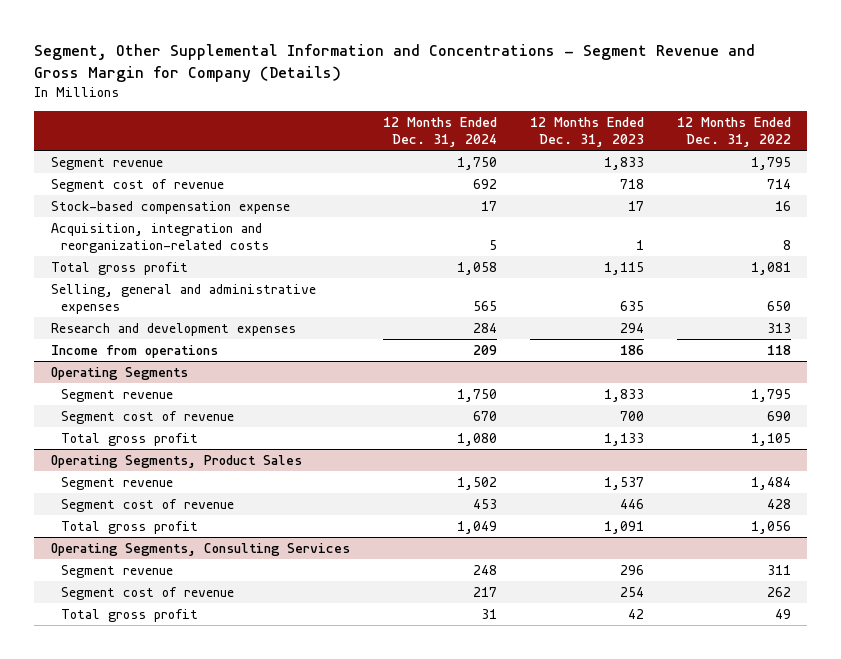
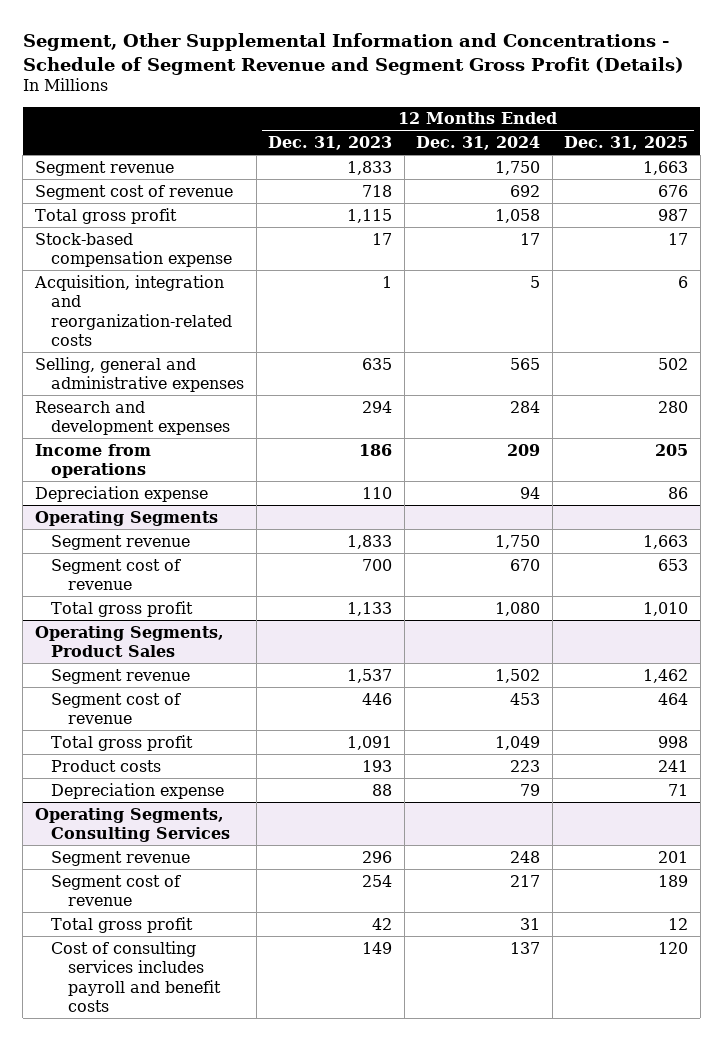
[34,43,756,82] Segment, Other Supplemental Information and Concentrations - Segment Revenue and Gross Margin for Company (Details) -> [22,32,684,75] Segment, Other Supplemental Information and Concentrations - Schedule of Segment Revenue and Segment Gross Profit (Details)
[676,116,791,147] 12 Months Ended Dec. 31, 2022 -> none
none -> [564,136,689,151] Dec. 31, 2025
[50,261,188,275] Total gross profit -> [34,207,177,224] Total gross profit
none -> [34,485,208,502] Depreciation expense
none -> [51,759,162,772] Product costs
none -> [51,782,225,799] Depreciation expense
none -> [51,940,222,1013] Cost of consulting services includes payroll and benefit costs

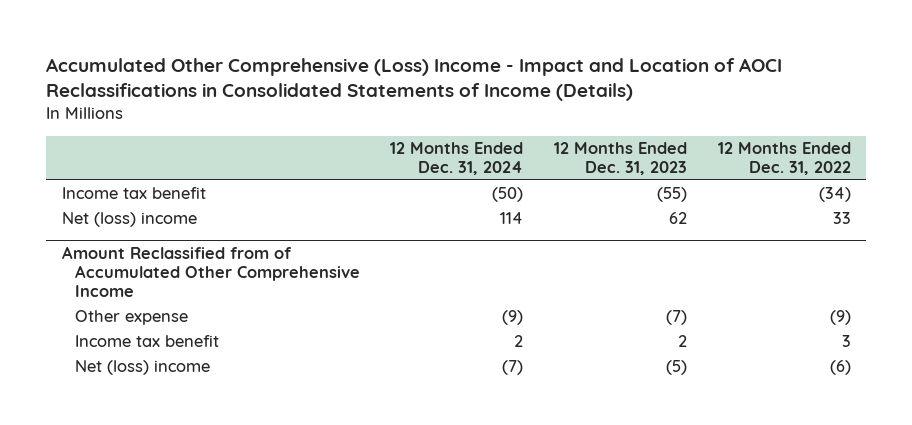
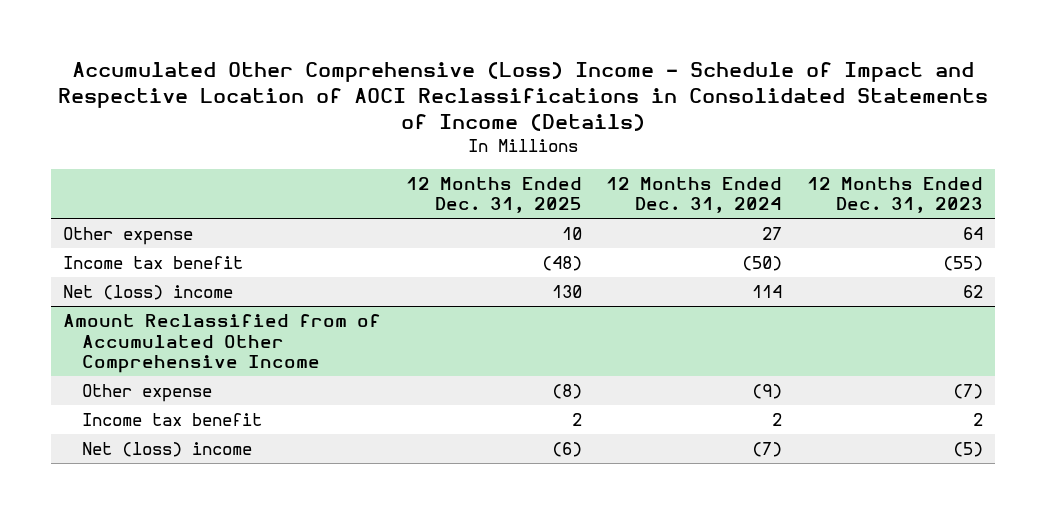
[46,57,783,102] Accumulated Other Comprehensive (Loss) Income - Impact and Location of AOCI Reclassifications in Consolidated Statements of Income (Details) -> [57,61,988,132] Accumulated Other Comprehensive (Loss) Income - Schedule of Impact and Respective Location of AOCI Reclassifications in Consolidated Statements of Income (Details)
[717,141,851,176] 12 Months Ended Dec. 31, 2022 -> none
none -> [405,176,582,214] 12 Months Ended Dec. 31, 2025
none -> [63,227,194,246] Other expense

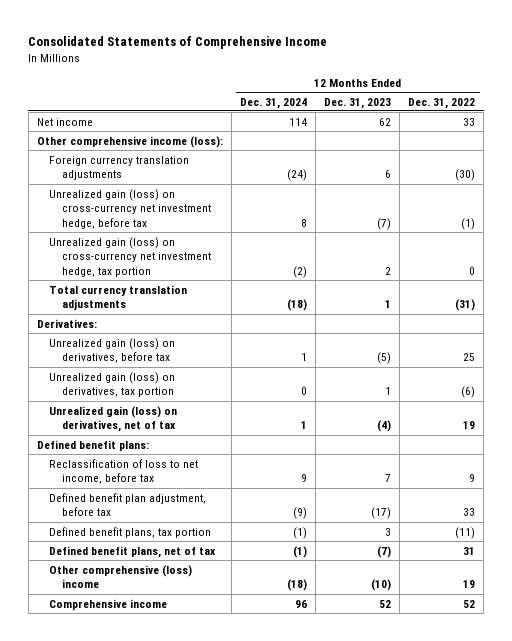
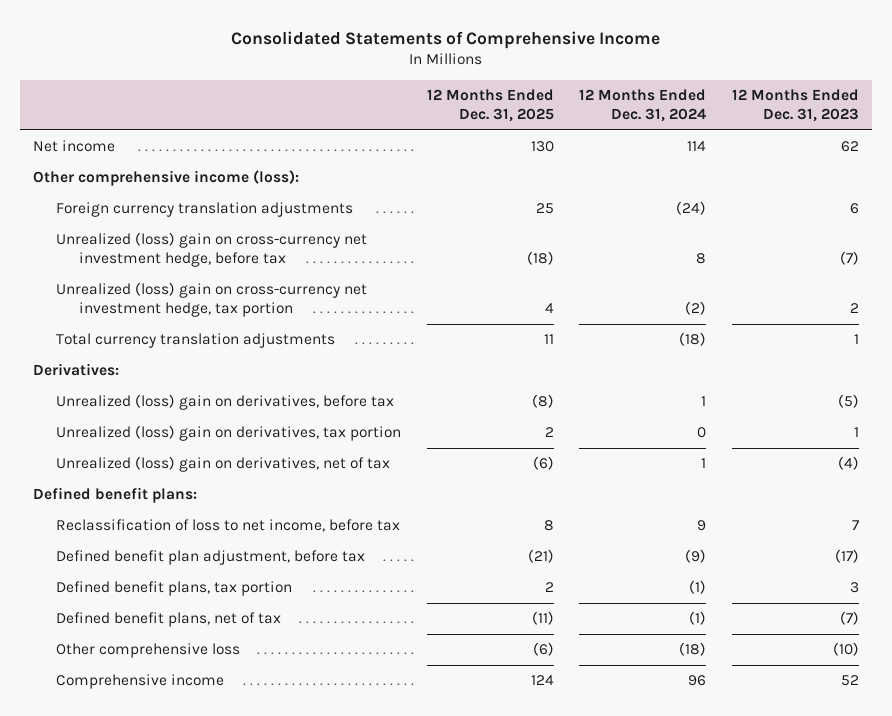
[408,97,476,109] Dec. 31, 2022 -> none
none -> [426,88,554,123] 12 Months Ended Dec. 31, 2025
[49,188,211,229] Unrealized gain (loss) on cross-currency net investment hedge, before tax -> [56,232,368,268] Unrealized (loss) gain on cross-currency net investment hedge, before tax
[49,236,211,277] Unrealized gain (loss) on cross-currency net investment hedge, tax portion -> [56,282,368,318] Unrealized (loss) gain on cross-currency net investment hedge, tax portion
[49,337,176,364] Unrealized gain (loss) on derivatives, before tax -> [56,394,395,411] Unrealized (loss) gain on derivatives, before tax
[49,371,176,398] Unrealized gain (loss) on derivatives, tax portion -> [56,425,402,442] Unrealized (loss) gain on derivatives, tax portion
[49,405,178,433] Unrealized gain (loss) on derivatives, net of tax -> [56,456,391,473] Unrealized (loss) gain on derivatives, net of tax
[49,564,193,589] Other comprehensive (loss) income -> [56,643,241,659] Other comprehensive loss

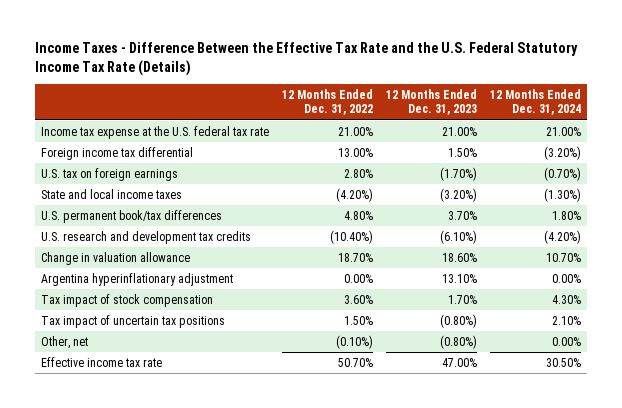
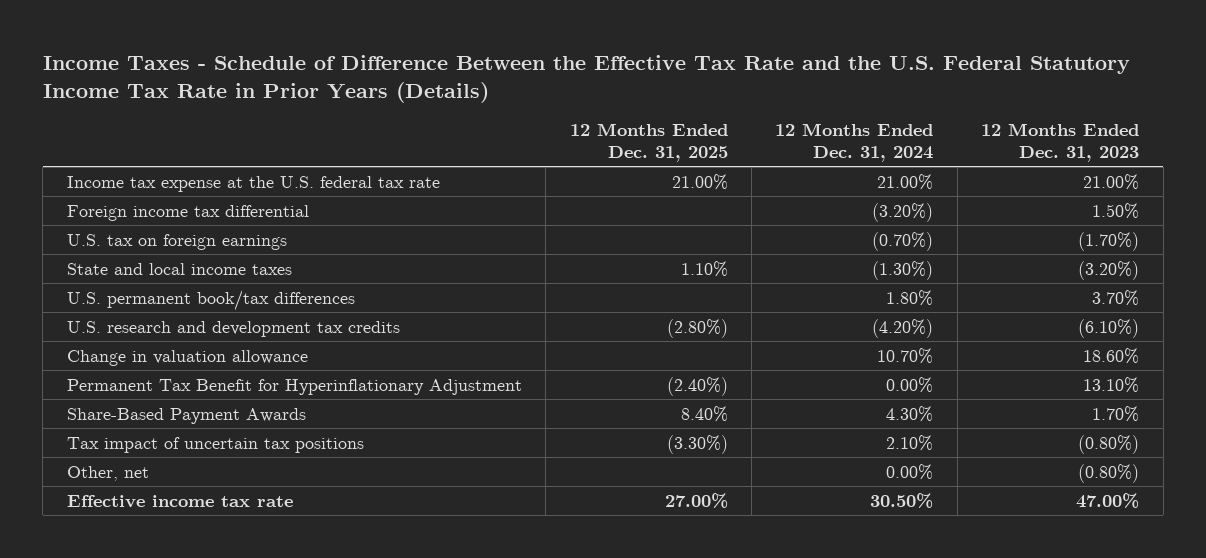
[34,42,578,76] Income Taxes - Difference Between the Effective Tax Rate and the U.S. Federal Statutory Income Tax Rate (Details) -> [42,55,1130,103] Income Taxes - Schedule of Difference Between the Effective Tax Rate and the U.S. Federal Statutory Income Tax Rate in Prior Years (Details)
[281,88,373,116] 12 Months Ended Dec. 31, 2022 -> none
none -> [569,123,728,162] 12 Months Ended Dec. 31, 2025
[41,272,234,286] Argentina hyperinflationary adjustment -> [66,378,522,395] Permanent Tax Benefit for Hyperinflationary Adjustment
[41,293,214,307] Tax impact of stock compensation -> [66,407,306,424] Share-Based Payment Awards

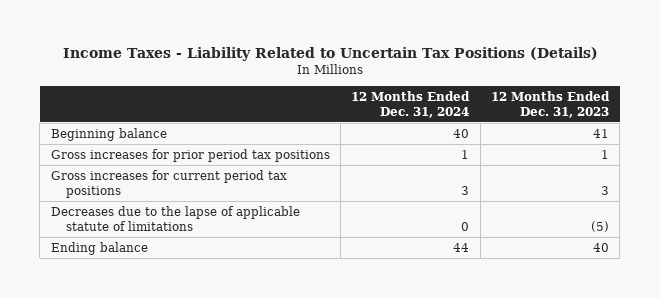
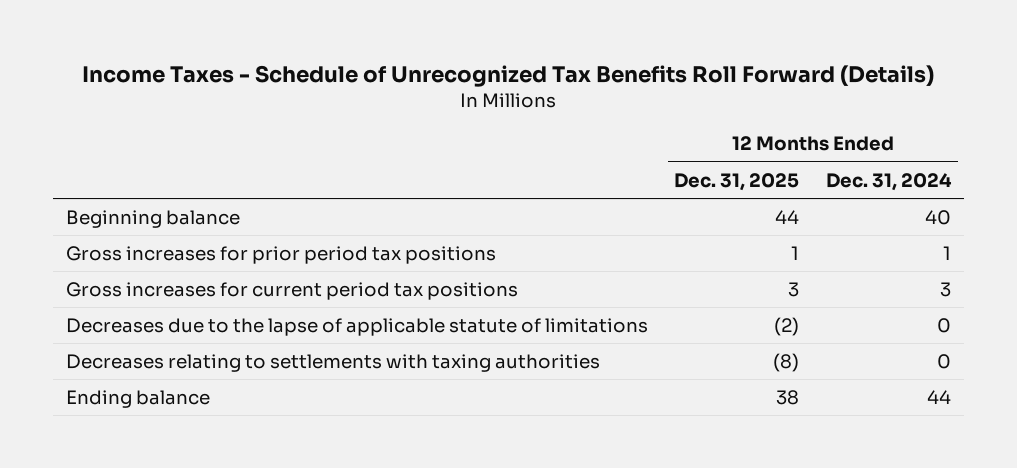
[62,47,598,62] Income Taxes - Liability Related to Uncertain Tax Positions (Details) -> [82,64,935,87] Income Taxes - Schedule of Unrecognized Tax Benefits Roll Forward (Details)
[490,90,610,118] 12 Months Ended Dec. 31, 2023 -> none
none -> [674,172,800,191] Dec. 31, 2025
none -> [66,354,601,373] Decreases relating to settlements with taxing authorities

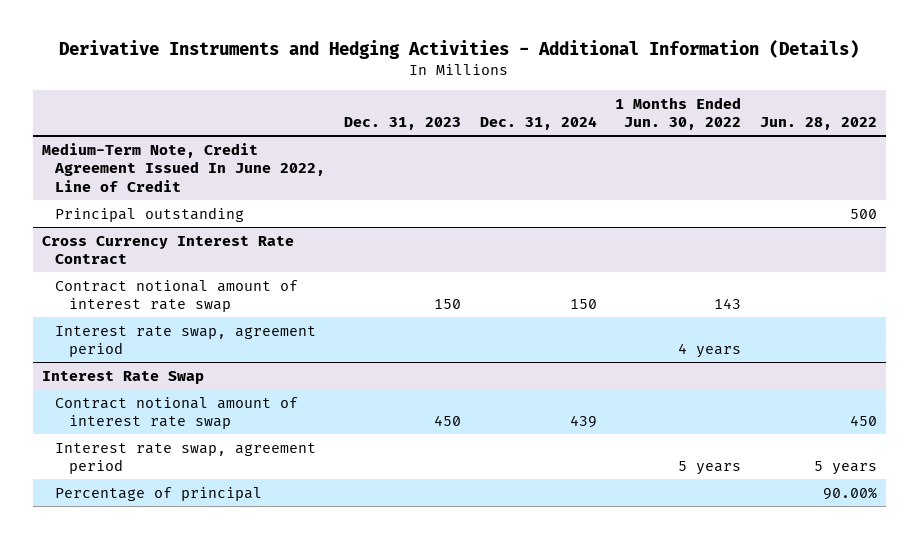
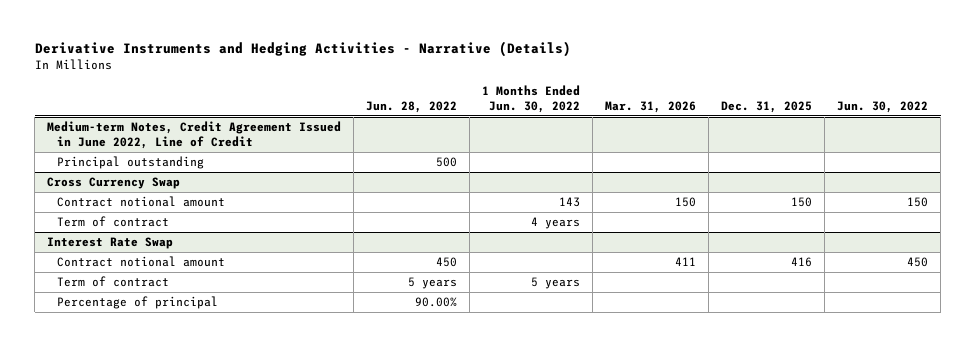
[59,40,860,60] Derivative Instruments and Hedging Activities - Additional Information (Details) -> [34,41,571,58] Derivative Instruments and Hedging Activities - Narrative (Details)
[343,117,461,131] Dec. 31, 2023 -> none
[479,116,597,131] Dec. 31, 2024 -> none
none -> [605,101,697,114] Mar. 31, 2026
none -> [721,101,813,114] Dec. 31, 2025
none -> [837,101,929,114] Jun. 30, 2022
[41,142,326,192] Medium-Term Note, Credit Agreement Issued In June 2022, Line of Credit -> [47,121,342,150] Medium-term Notes, Credit Agreement Issued in June 2022, Line of Credit
[41,235,294,265] Cross Currency Interest Rate Contract -> [47,177,181,190] Cross Currency Swap
[55,279,299,313] Contract notional amount of interest rate swap -> [57,196,226,208] Contract notional amount
[55,325,317,358] Interest rate swap, agreement period -> [57,216,170,228] Term of contract
[55,396,299,430] Contract notional amount of interest rate swap -> [57,256,226,268] Contract notional amount
[55,442,317,475] Interest rate swap, agreement period -> [57,276,170,288] Term of contract

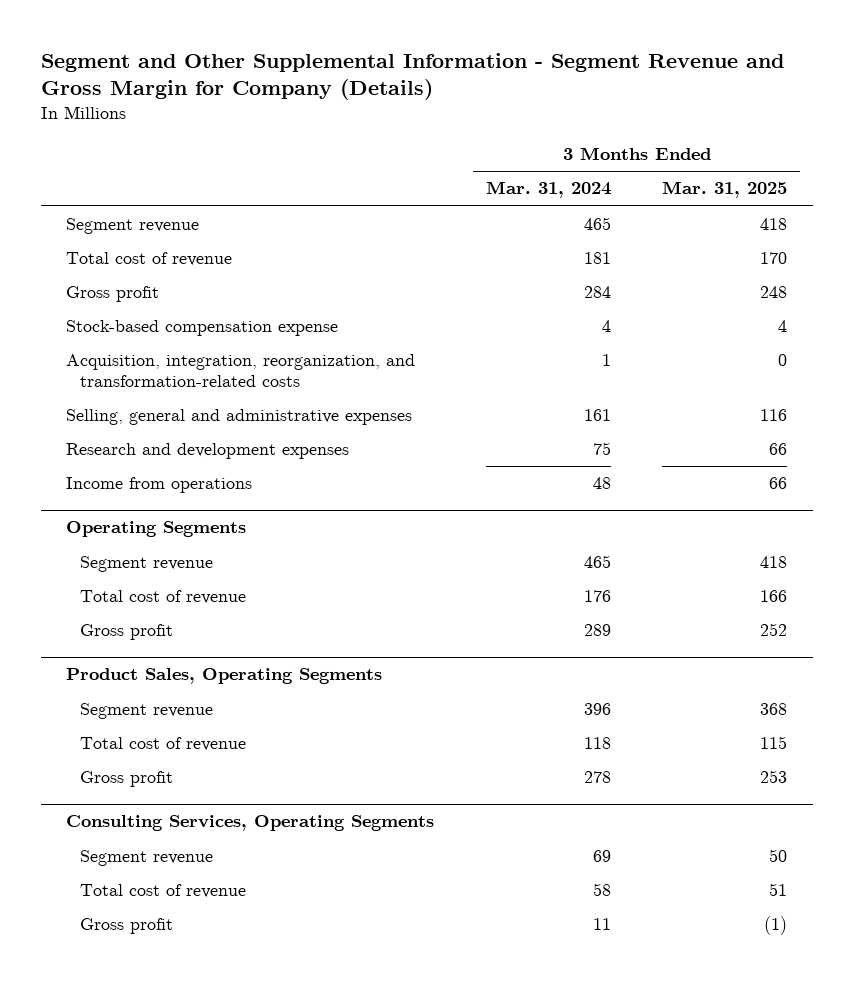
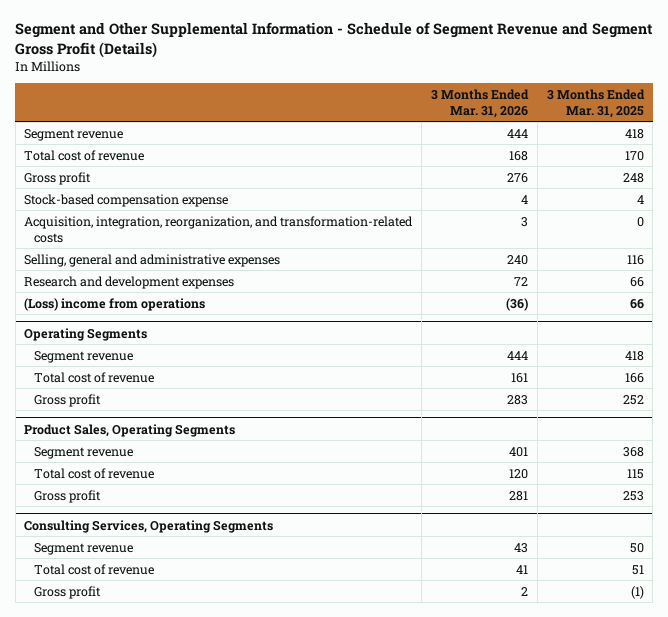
[40,53,784,101] Segment and Other Supplemental Information - Segment Revenue and Gross Margin for Company (Details) -> [15,22,654,58] Segment and Other Supplemental Information - Schedule of Segment Revenue and Segment Gross Profit (Details)
[485,181,611,199] Mar. 31, 2024 -> none
none -> [430,88,529,118] 3 Months Ended Mar. 31, 2026
[66,477,253,494] Income from operations -> [24,297,206,311] (Loss) income from operations

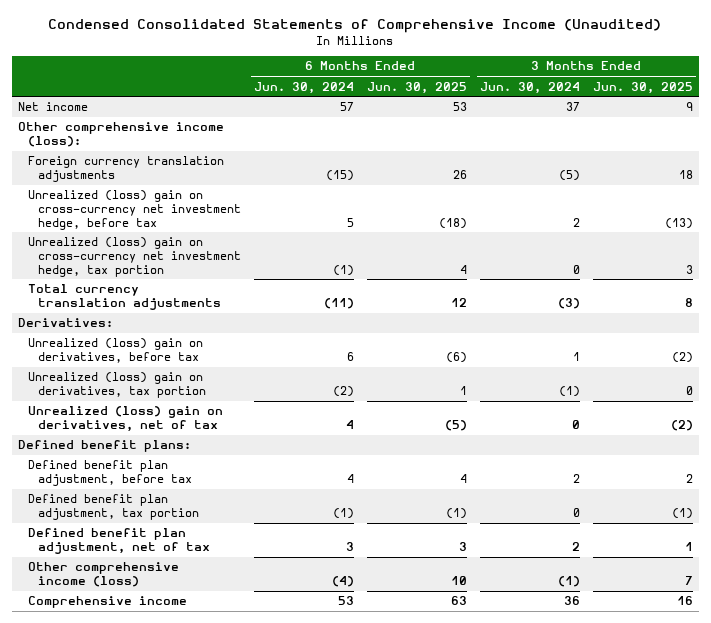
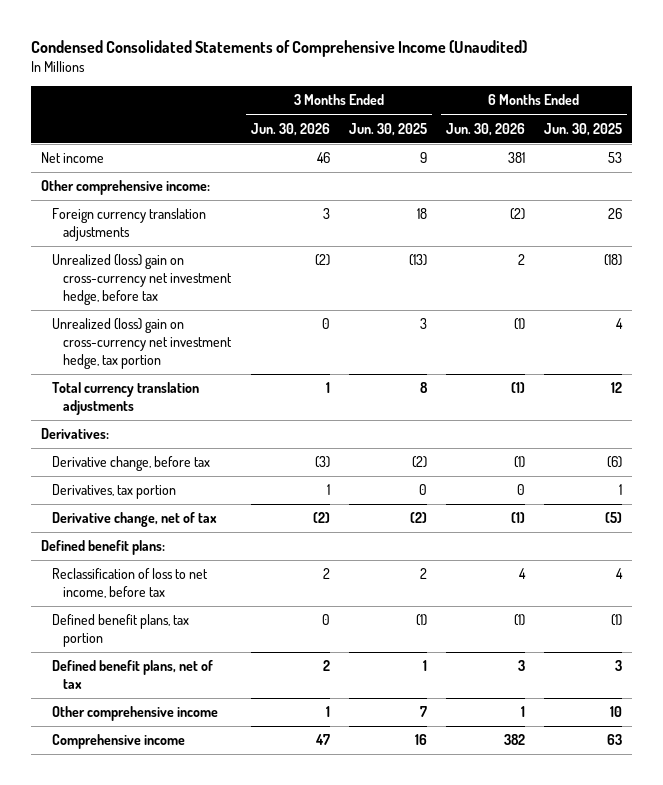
[254,81,355,94] Jun. 30, 2024 -> none
[479,81,580,94] Jun. 30, 2024 -> none
none -> [250,122,330,136] Jun. 30, 2026
none -> [445,122,525,136] Jun. 30, 2026
[18,122,225,148] Other comprehensive income (loss): -> [40,180,210,196] Other comprehensive income:
[28,338,204,364] Unrealized (loss) gain on derivatives, before tax -> [52,456,211,472] Derivative change, before tax
[28,372,207,399] Unrealized (loss) gain on derivatives, tax portion -> [52,484,177,500] Derivatives, tax portion
[28,406,224,433] Unrealized (loss) gain on derivatives, net of tax -> [52,512,218,528] Derivative change, net of tax
[28,460,193,487] Defined benefit plan adjustment, before tax -> [52,568,209,598] Reclassification of loss to net income, before tax
[28,494,200,521] Defined benefit plan adjustment, tax portion -> [52,614,190,647] Defined benefit plans, tax portion
[28,528,211,555] Defined benefit plan adjustment, net of tax -> [52,660,214,689] Defined benefit plans, net of tax
[28,562,180,588] Other comprehensive income (loss) -> [52,706,219,722] Other comprehensive income

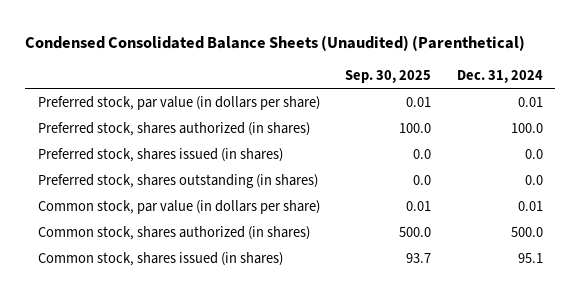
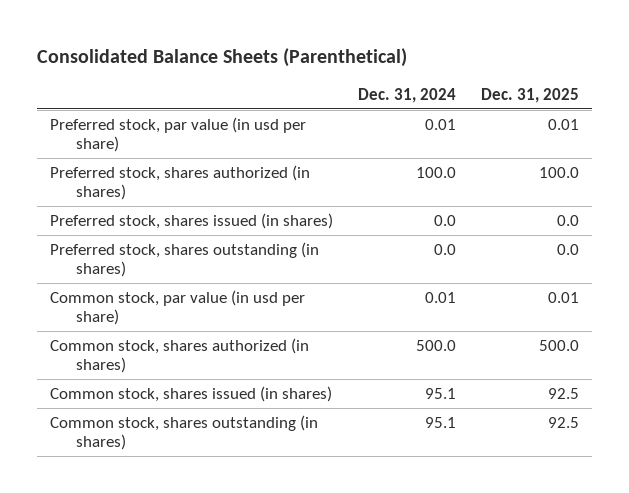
[25,34,526,51] Condensed Consolidated Balance Sheets (Unaudited) (Parenthetical) -> [37,48,408,68] Consolidated Balance Sheets (Parenthetical)
[345,69,432,83] Sep. 30, 2025 -> none
none -> [481,88,580,104] Dec. 31, 2025
[37,95,320,110] Preferred stock, par value (in dollars per share) -> [49,116,306,153] Preferred stock, par value (in usd per share)
[37,199,320,214] Common stock, par value (in dollars per share) -> [49,289,305,326] Common stock, par value (in usd per share)
none -> [49,414,318,451] Common stock, shares outstanding (in shares)

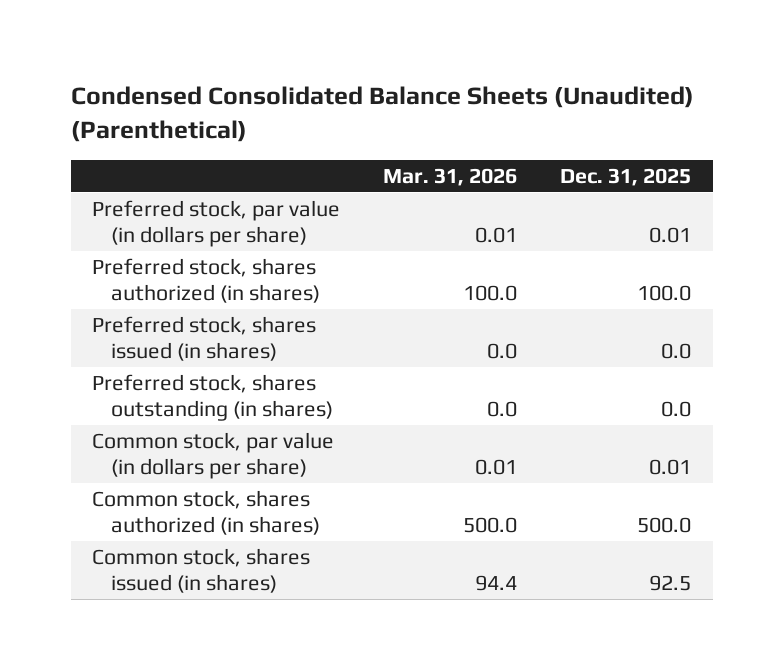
[37,48,408,68] Consolidated Balance Sheets (Parenthetical) -> [70,86,694,142] Condensed Consolidated Balance Sheets (Unaudited) (Parenthetical)
[358,88,457,104] Dec. 31, 2024 -> none
none -> [383,167,518,186] Mar. 31, 2026
[49,116,306,153] Preferred stock, par value (in usd per share) -> [92,200,341,248] Preferred stock, par value (in dollars per share)
[49,289,305,326] Common stock, par value (in usd per share) -> [92,432,335,480] Common stock, par value (in dollars per share)
[49,414,318,451] Common stock, shares outstanding (in shares) -> none

